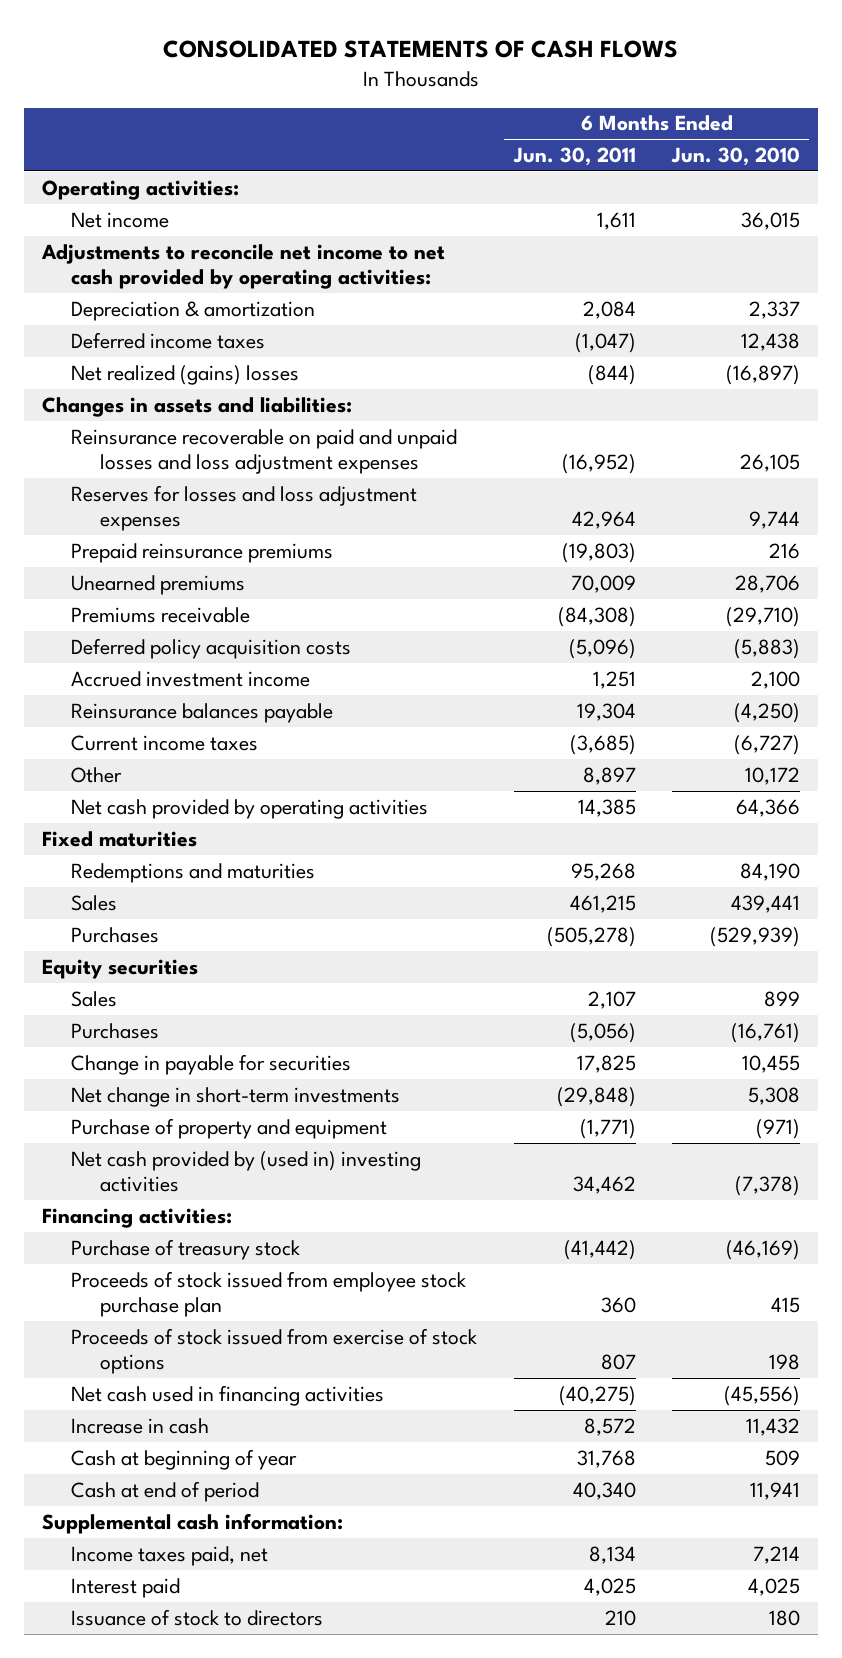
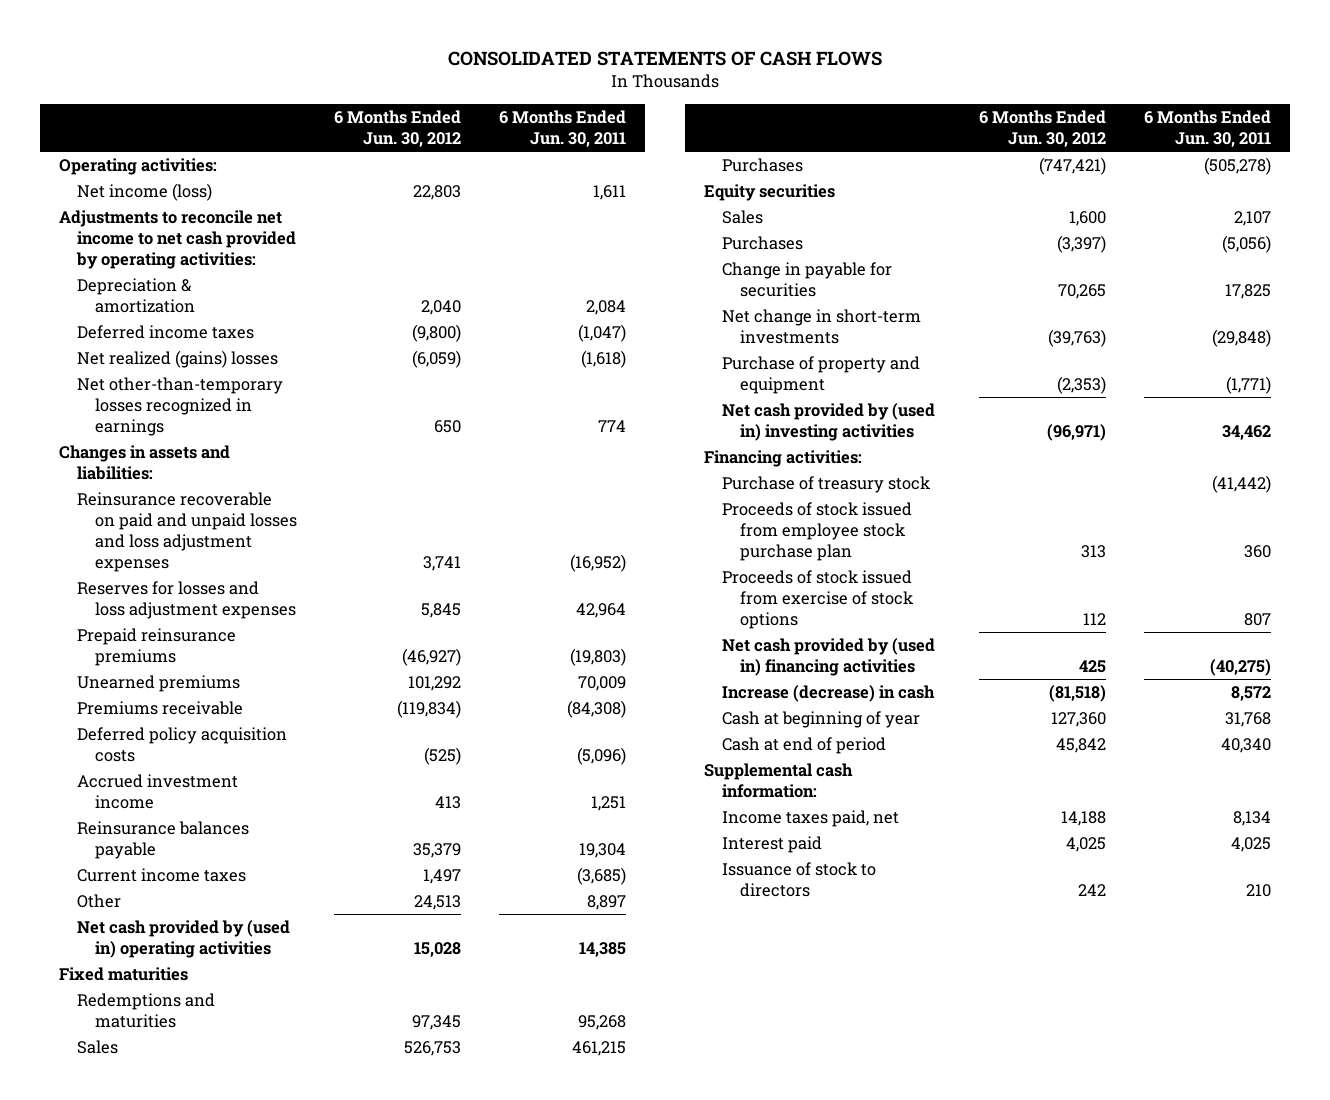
[670,147,800,167] Jun. 30, 2010 -> none
none -> [334,109,462,147] 6 Months Ended Jun. 30, 2012
[71,211,170,228] Net income -> [76,183,212,202] Net income (loss)
[587,364,636,385] (844) -> [580,350,626,369] (1,618)
none -> [76,377,283,436] Net other-than-temporary losses recognized in earnings
[71,798,429,819] Net cash provided by operating activities -> [76,920,290,959] Net cash provided by (used in) operating activities
[71,1384,385,1406] Net cash used in financing activities -> [721,638,935,677] Net cash provided by (used in) financing activities
[71,1417,210,1434] Increase in cash -> [721,685,935,703] Increase (decrease) in cash

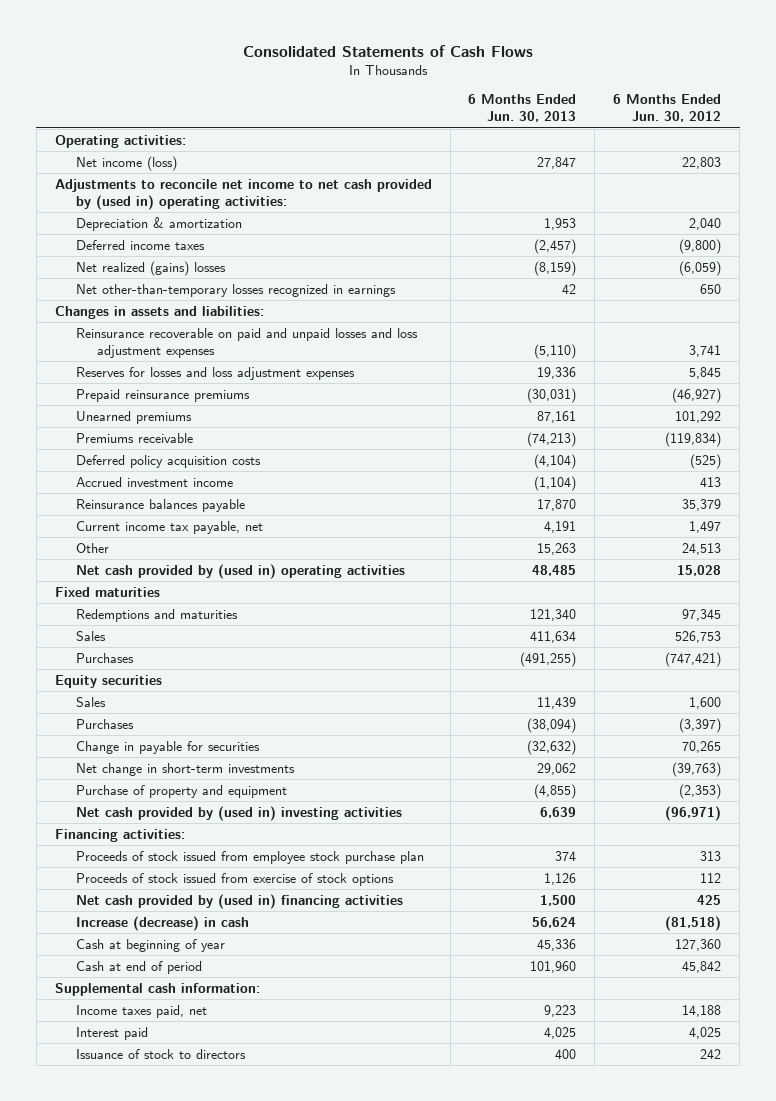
[447,51,882,67] CONSOLIDATED STATEMENTS OF CASH FLOWS -> [242,44,533,57] Consolidated Statements of Cash Flows
[498,109,626,147] 6 Months Ended Jun. 30, 2011 -> none
none -> [468,94,577,123] 6 Months Ended Jun. 30, 2013
[58,210,296,269] Adjustments to reconcile net income to net cash provided by operating activities: -> [54,178,432,210] Adjustments to reconcile net income to net cash provided by (used in) operating activities:
[76,868,246,883] Current income taxes -> [75,520,263,534] Current income tax payable, net
[721,476,931,494] Purchase of treasury stock -> none

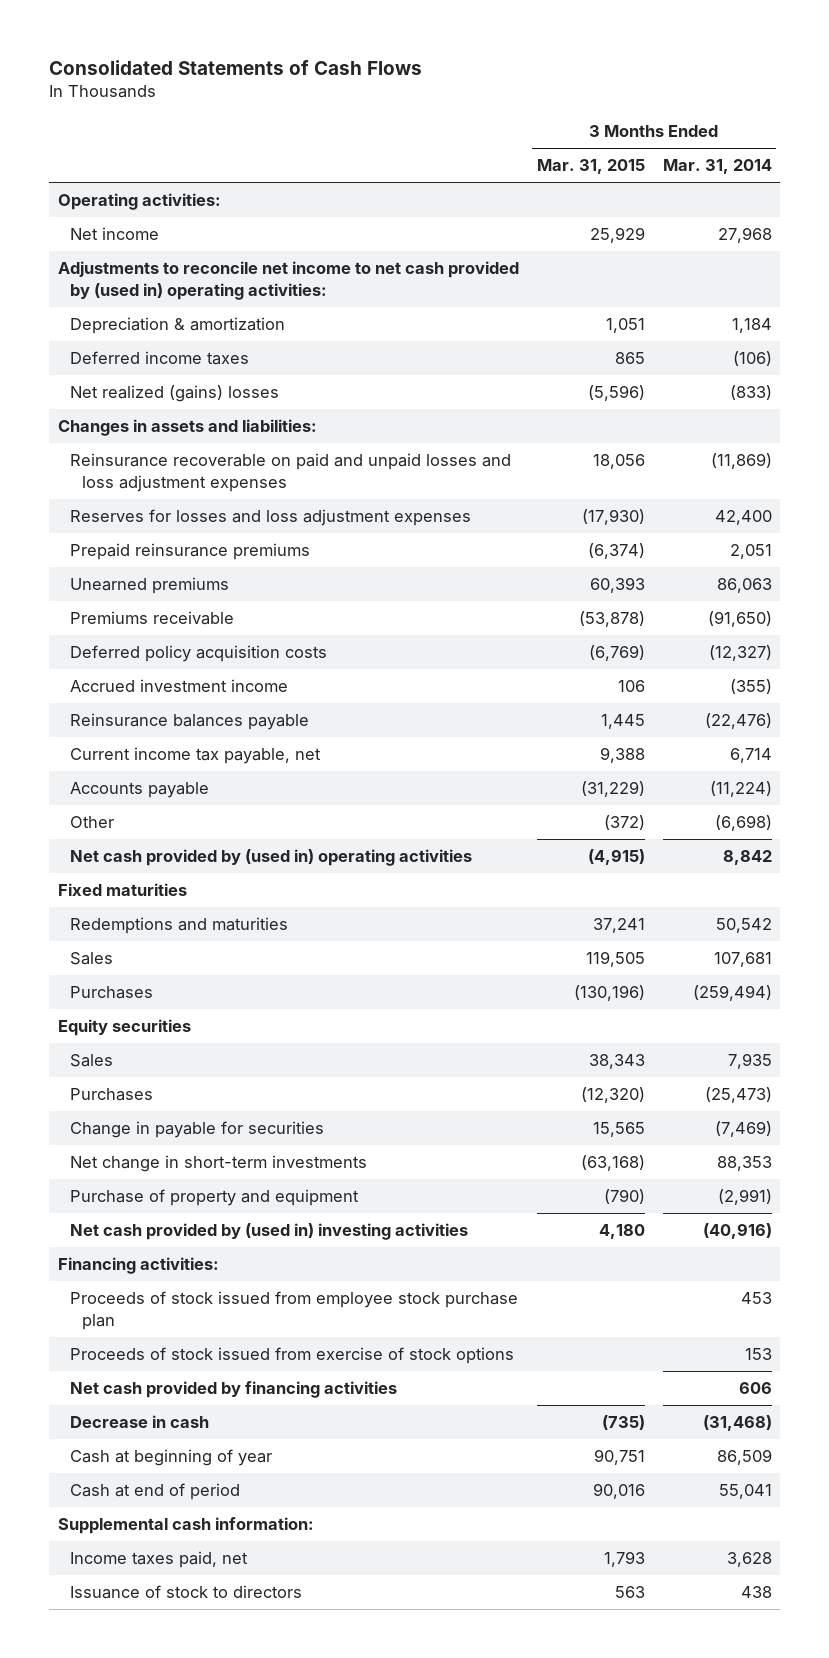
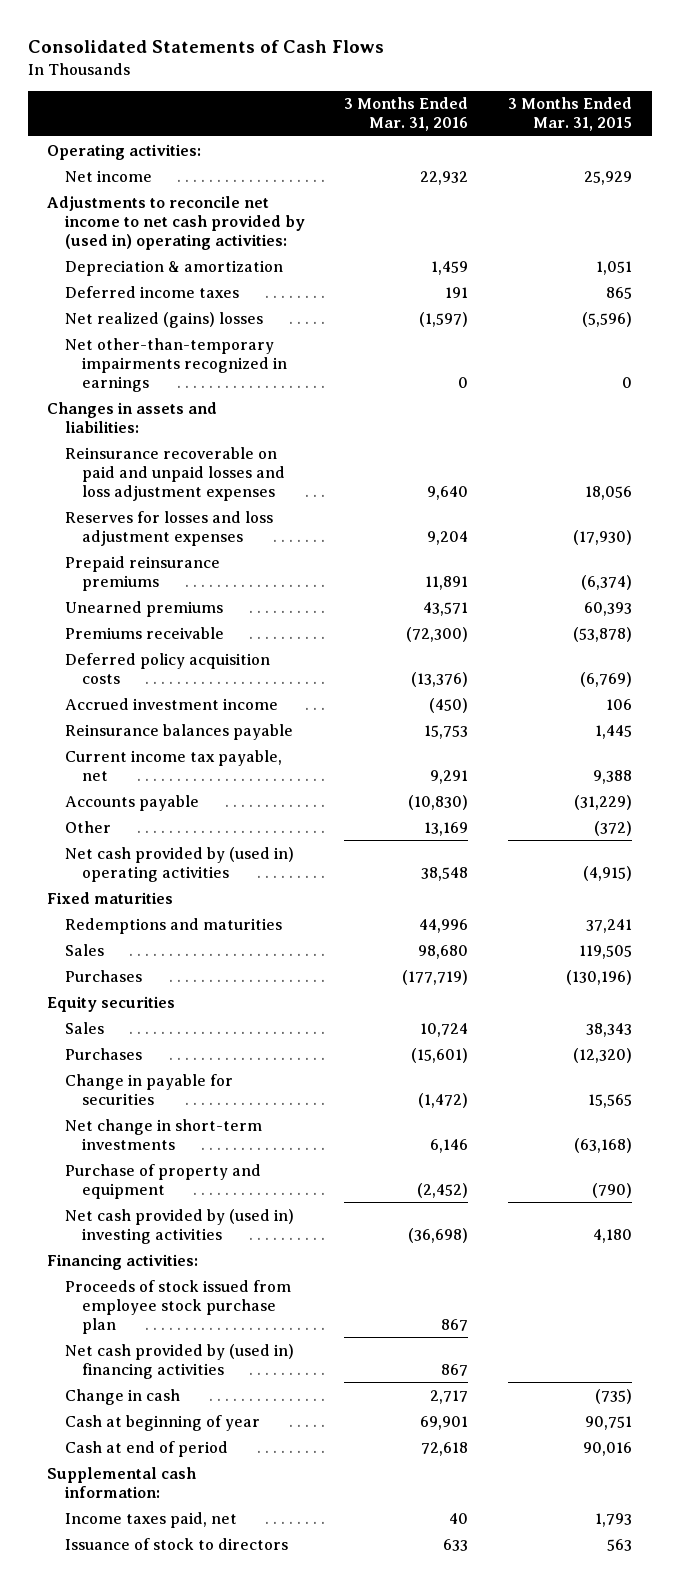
[662,159,772,175] Mar. 31, 2014 -> none
none -> [344,97,469,132] 3 Months Ended Mar. 31, 2016
none -> [64,337,288,393] Net other-than-temporary impairments recognized in earnings
[69,1347,514,1365] Proceeds of stock issued from exercise of stock options -> none
[69,1381,397,1399] Net cash provided by financing activities -> [64,1343,294,1379] Net cash provided by (used in) financing activities
[69,1415,209,1429] Decrease in cash -> [64,1388,180,1405] Change in cash

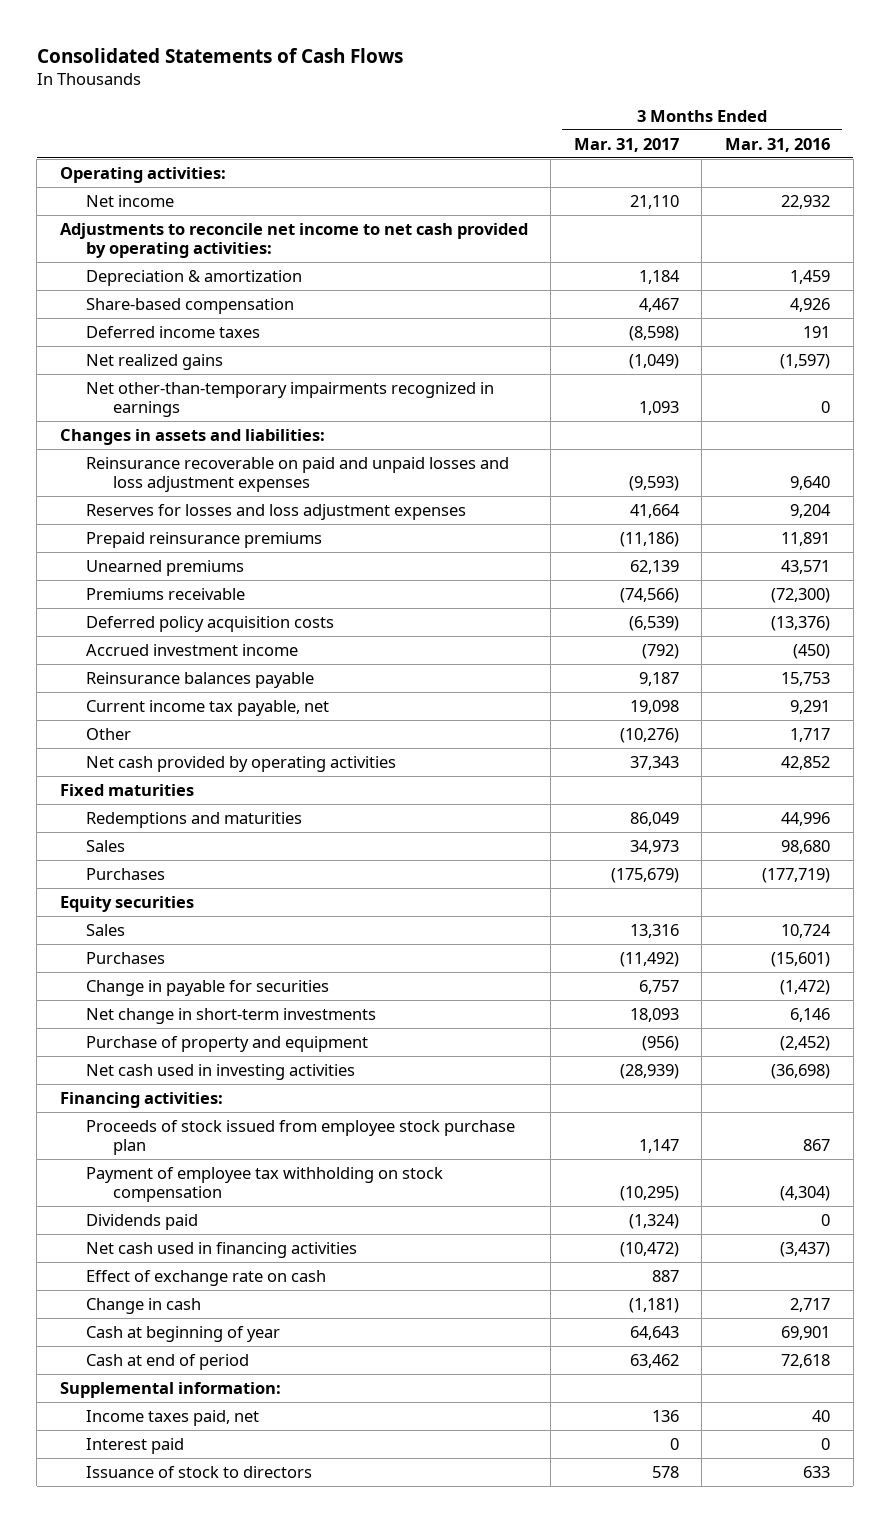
[507,97,632,132] 3 Months Ended Mar. 31, 2015 -> none
none -> [573,137,679,152] Mar. 31, 2017
[47,195,305,251] Adjustments to reconcile net income to net cash provided by (used in) operating activities: -> [59,222,528,259] Adjustments to reconcile net income to net cash provided by operating activities:
none -> [86,297,295,314] Share-based compensation
[64,311,263,328] Net realized (gains) losses -> [86,353,224,370] Net realized gains
[64,794,199,811] Accounts payable -> none
[424,821,469,836] 13,169 -> [790,727,831,742] 1,717
[64,846,294,882] Net cash provided by (used in) operating activities -> [86,755,397,772] Net cash provided by operating activities
[421,866,469,881] 38,548 -> [781,755,831,770] 42,852
[64,1208,294,1244] Net cash provided by (used in) investing activities -> [86,1063,356,1080] Net cash used in investing activities
none -> [86,1166,444,1203] Payment of employee tax withholding on stock compensation
none -> [86,1213,199,1230] Dividends paid
[64,1343,294,1379] Net cash provided by (used in) financing activities -> [86,1241,358,1258] Net cash used in financing activities
[441,1363,469,1376] 867 -> [780,1241,831,1257] (3,437)
none -> [86,1269,327,1286] Effect of exchange rate on cash
[47,1466,197,1498] Supplemental cash information: -> [59,1381,281,1398] Supplemental information:
none -> [86,1437,185,1454] Interest paid

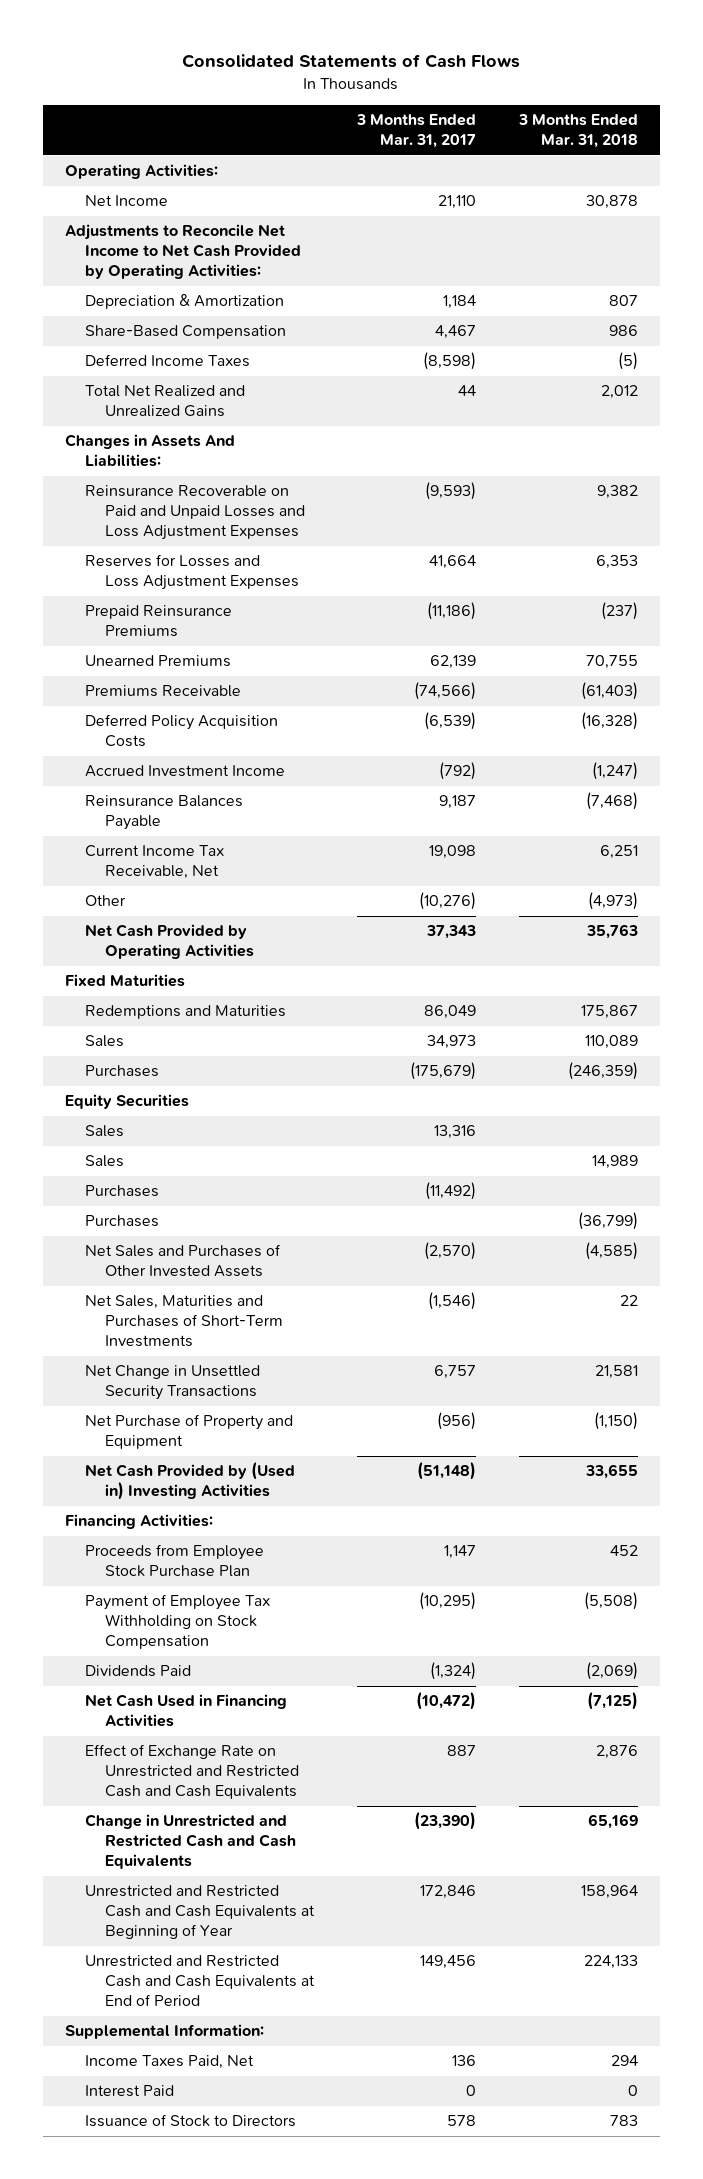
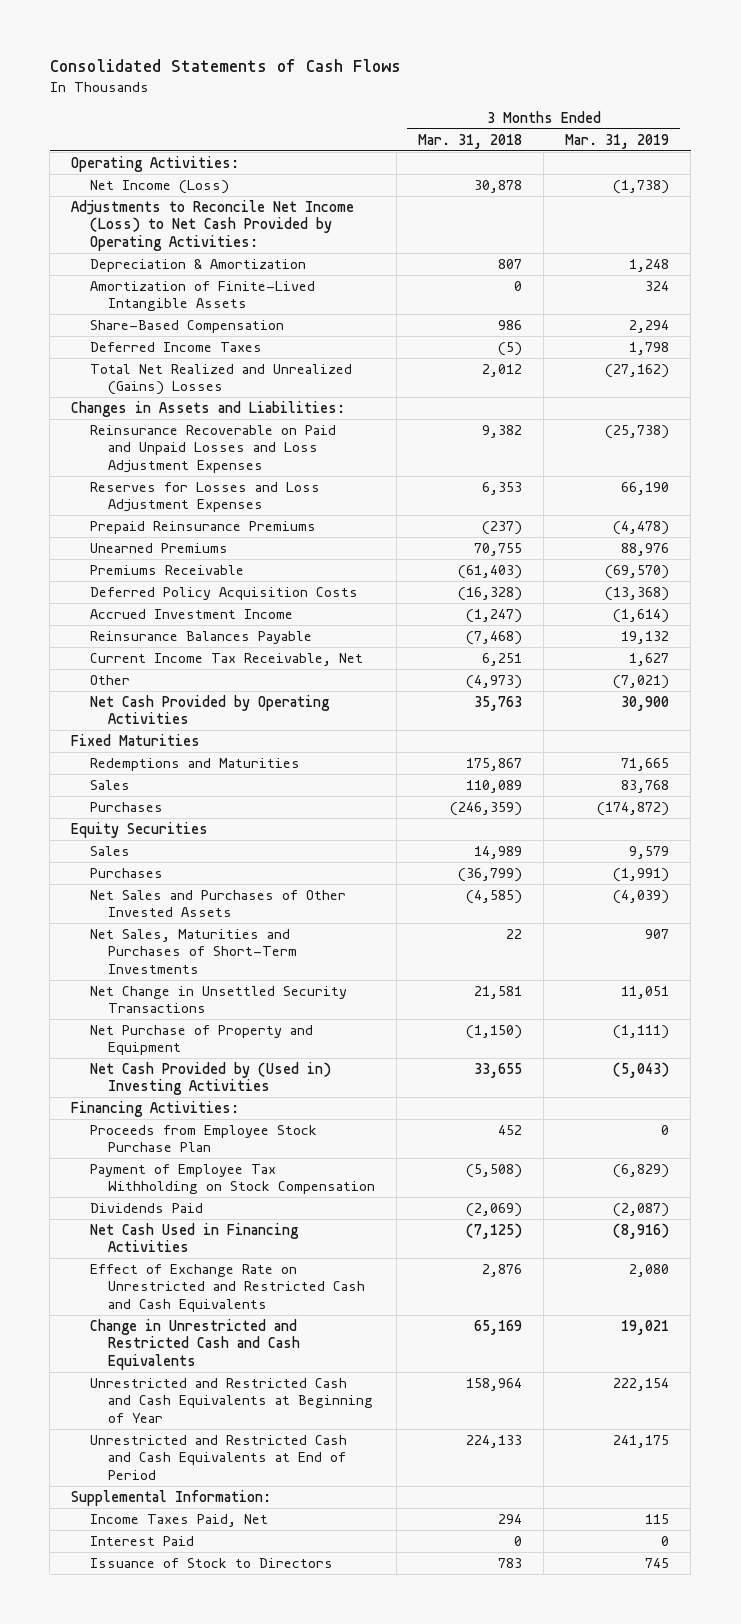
[356,114,477,148] 3 Months Ended Mar. 31, 2017 -> none
none -> [565,133,670,149] Mar. 31, 2019
[84,195,168,207] Net Income -> [89,180,229,195] Net Income (Loss)
[64,224,301,279] Adjustments to Reconcile Net Income to Net Cash Provided by Operating Activities: -> [71,200,355,251] Adjustments to Reconcile Net Income (Loss) to Net Cash Provided by Operating Activities:
none -> [89,281,315,312] Amortization of Finite-Lived Intangible Assets
[84,385,245,418] Total Net Realized and Unrealized Gains -> [89,364,352,396] Total Net Realized and Unrealized (Gains) Losses
[64,434,235,468] Changes in Assets And Liabilities: -> [71,401,346,418] Changes in Assets and Liabilities:
[84,1125,124,1138] Sales -> none
[84,1185,159,1198] Purchases -> none

